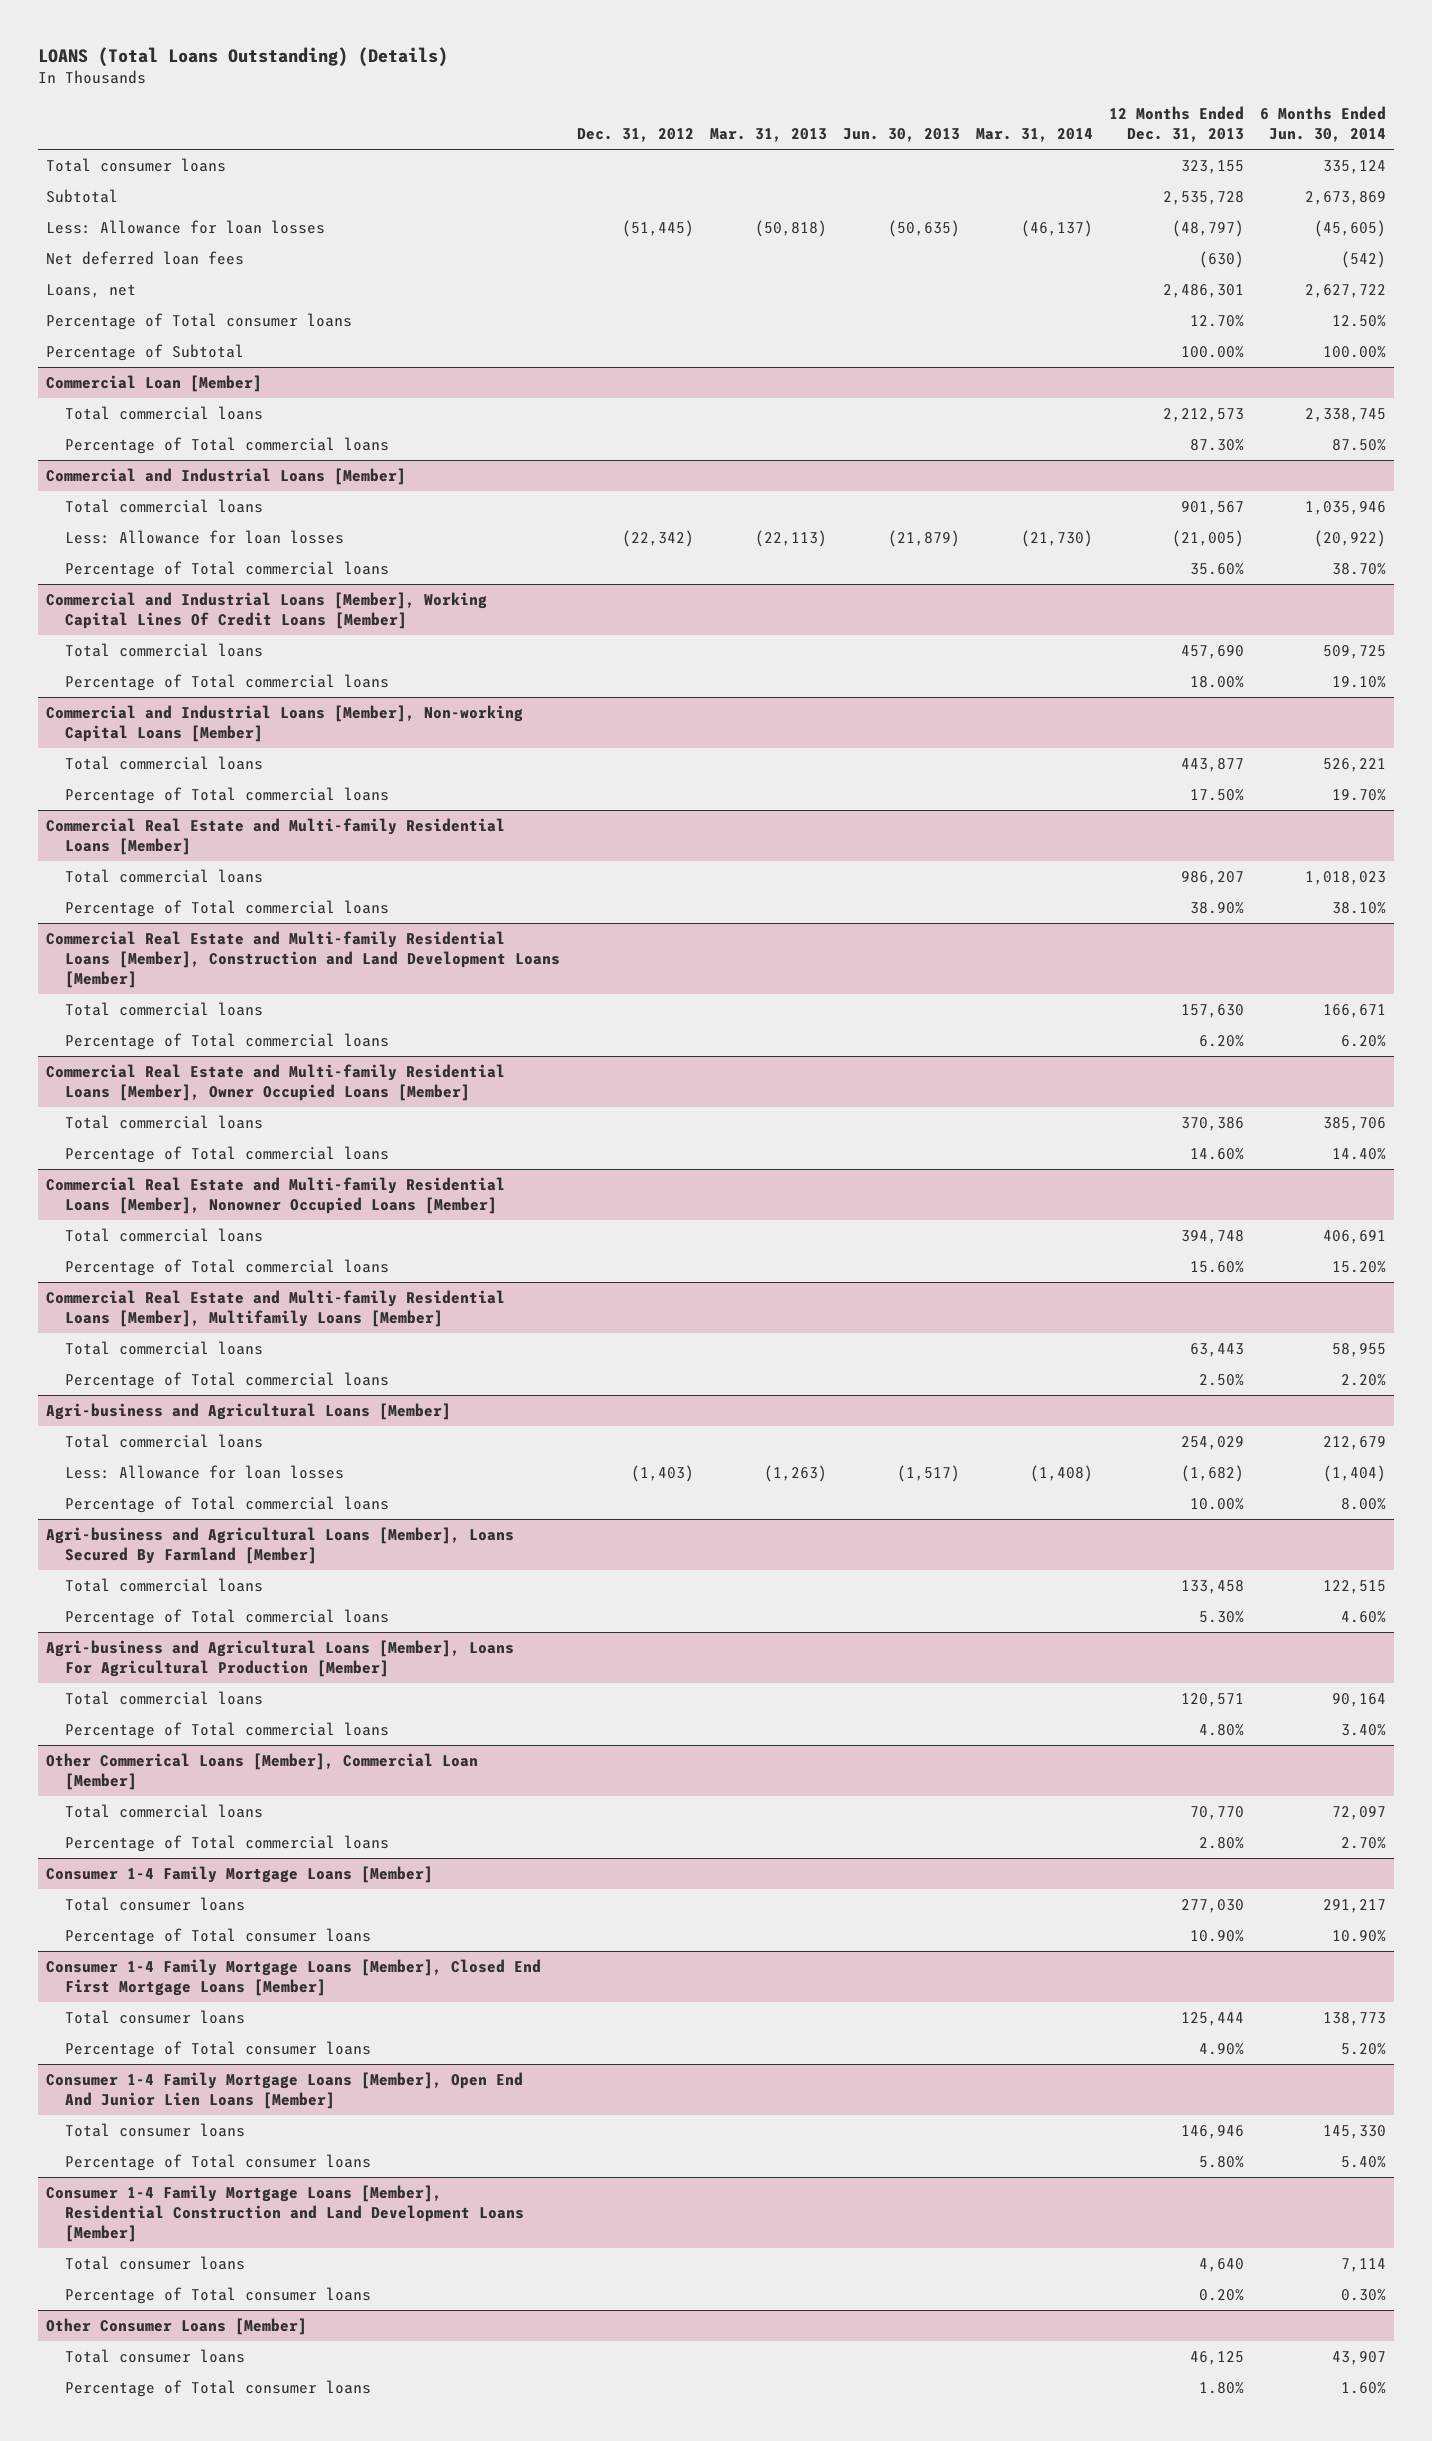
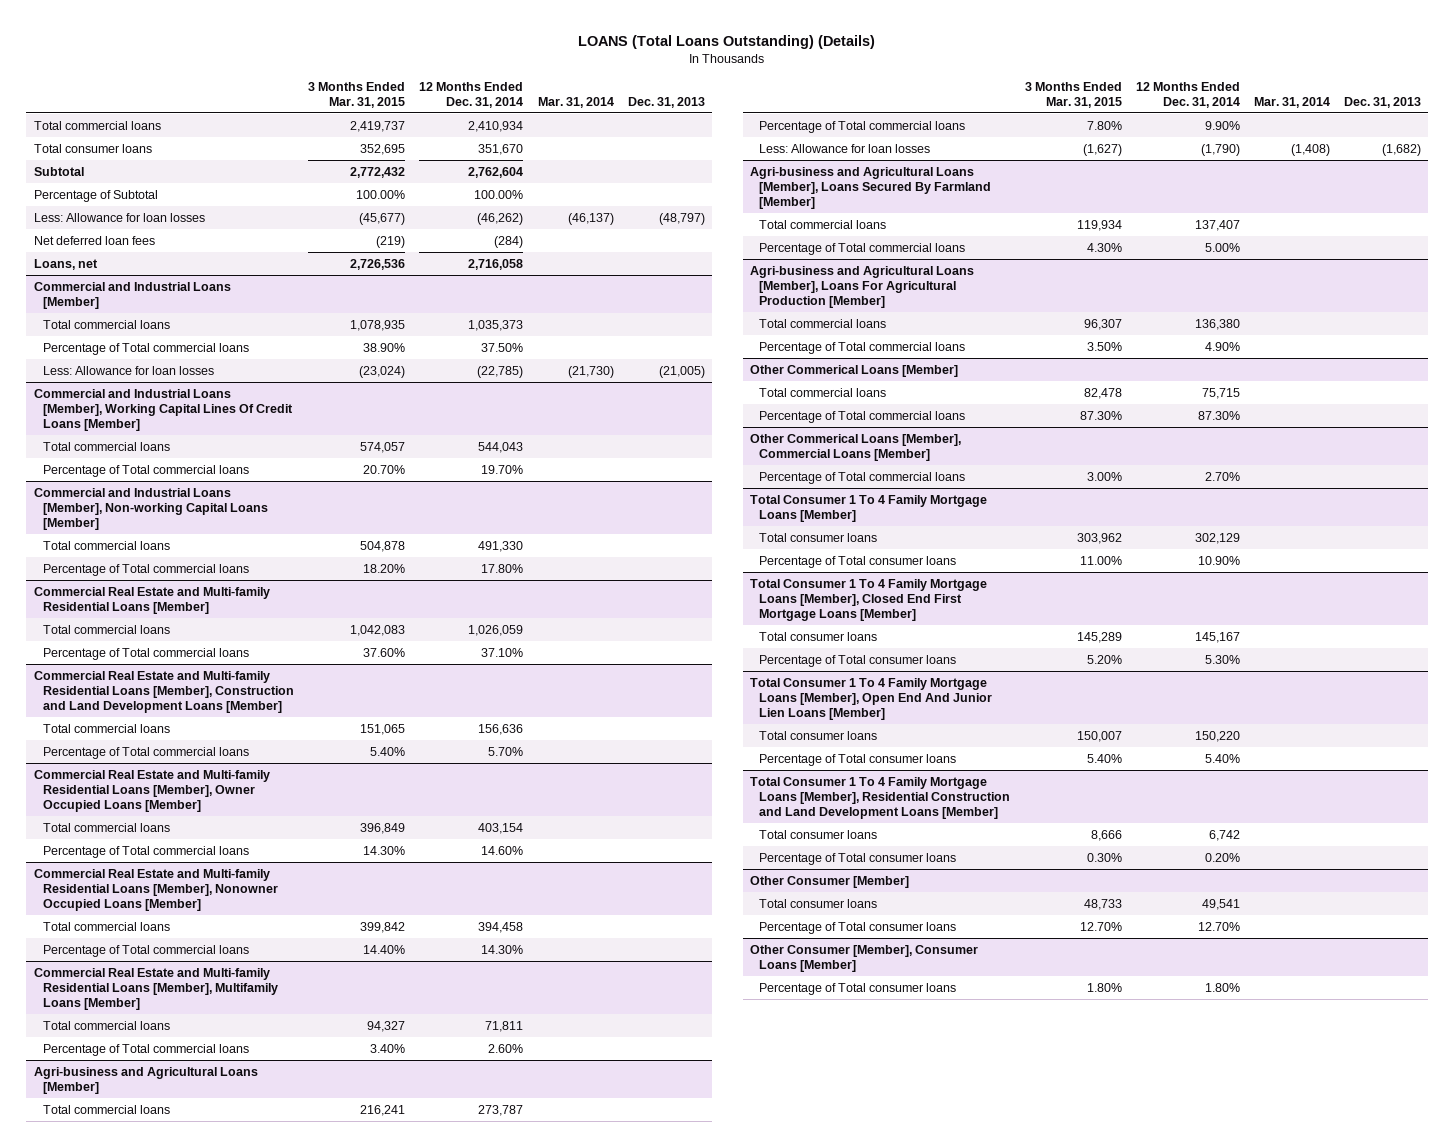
[576,128,694,143] Dec. 31, 2012 -> none
[709,128,827,143] Mar. 31, 2013 -> none
[842,128,960,143] Jun. 30, 2013 -> none
[1108,106,1244,143] 12 Months Ended Dec. 31, 2013 -> none
[1259,106,1386,143] 6 Months Ended Jun. 30, 2014 -> none
none -> [308,81,406,108] 3 Months Ended Mar. 31, 2015
none -> [419,81,524,108] 12 Months Ended Dec. 31, 2014
none -> [627,96,705,108] Dec. 31, 2013
none -> [33,120,161,130] Total commercial loans
[46,343,245,361] Percentage of Subtotal -> [33,189,158,202] Percentage of Subtotal
[46,312,353,330] Percentage of Total consumer loans -> none
[46,374,263,392] Commercial Loan [Member] -> none
[65,405,264,420] Total commercial loans -> none
[65,436,390,454] Percentage of Total commercial loans -> none
[65,529,345,544] Less: Allowance for loan losses -> [42,365,214,375] Less: Allowance for loan losses
[65,1464,345,1479] Less: Allowance for loan losses -> [759,143,931,153] Less: Allowance for loan losses
[65,1803,264,1818] Total commercial loans -> none
none -> [750,364,959,377] Other Commerical Loans [Member]
none -> [759,387,887,397] Total commercial loans
none -> [759,410,966,423] Percentage of Total commercial loans
[46,1752,479,1790] Other Commerical Loans [Member], Commercial Loan [Member] -> [750,433,962,461] Other Commerical Loans [Member], Commercial Loans [Member]
[46,1865,434,1883] Consumer 1-4 Family Mortgage Loans [Member] -> [750,494,988,522] Total Consumer 1 To 4 Family Mortgage Loans [Member]
[46,1958,542,1996] Consumer 1-4 Family Mortgage Loans [Member], Closed End First Mortgage Loans [Member] -> [750,578,988,621] Total Consumer 1 To 4 Family Mortgage Loans [Member], Closed End First Mortgage Loans [Member]
[46,2071,524,2109] Consumer 1-4 Family Mortgage Loans [Member], Open End And Junior Lien Loans [Member] -> [750,677,993,720] Total Consumer 1 To 4 Family Mortgage Loans [Member], Open End And Junior Lien Loans [Member]
[46,2184,525,2242] Consumer 1-4 Family Mortgage Loans [Member], Residential Construction and Land Development Loans [Member] -> [750,776,1011,819] Total Consumer 1 To 4 Family Mortgage Loans [Member], Residential Construction and Land Development Loans [Member]
[65,2348,246,2363] Total consumer loans -> none
none -> [750,875,910,888] Other Consumer [Member]
none -> [759,898,878,908] Total consumer loans
none -> [759,921,957,934] Percentage of Total consumer loans
[46,2317,308,2335] Other Consumer Loans [Member] -> [750,944,979,972] Other Consumer [Member], Consumer Loans [Member]

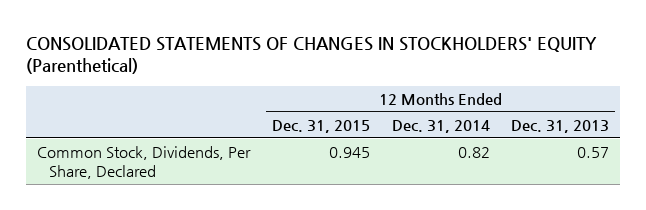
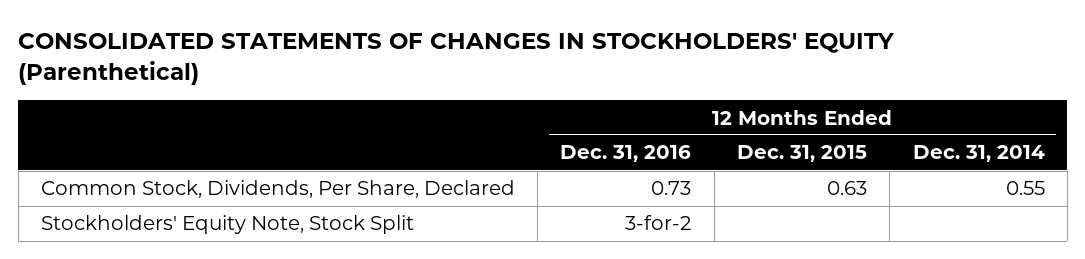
[511,119,610,133] Dec. 31, 2013 -> none
none -> [560,145,692,163] Dec. 31, 2016
[328,147,370,159] 0.945 -> [826,181,867,196] 0.63
[457,147,490,159] 0.82 -> [1005,181,1045,196] 0.55
none -> [40,215,414,235] Stockholders' Equity Note, Stock Split

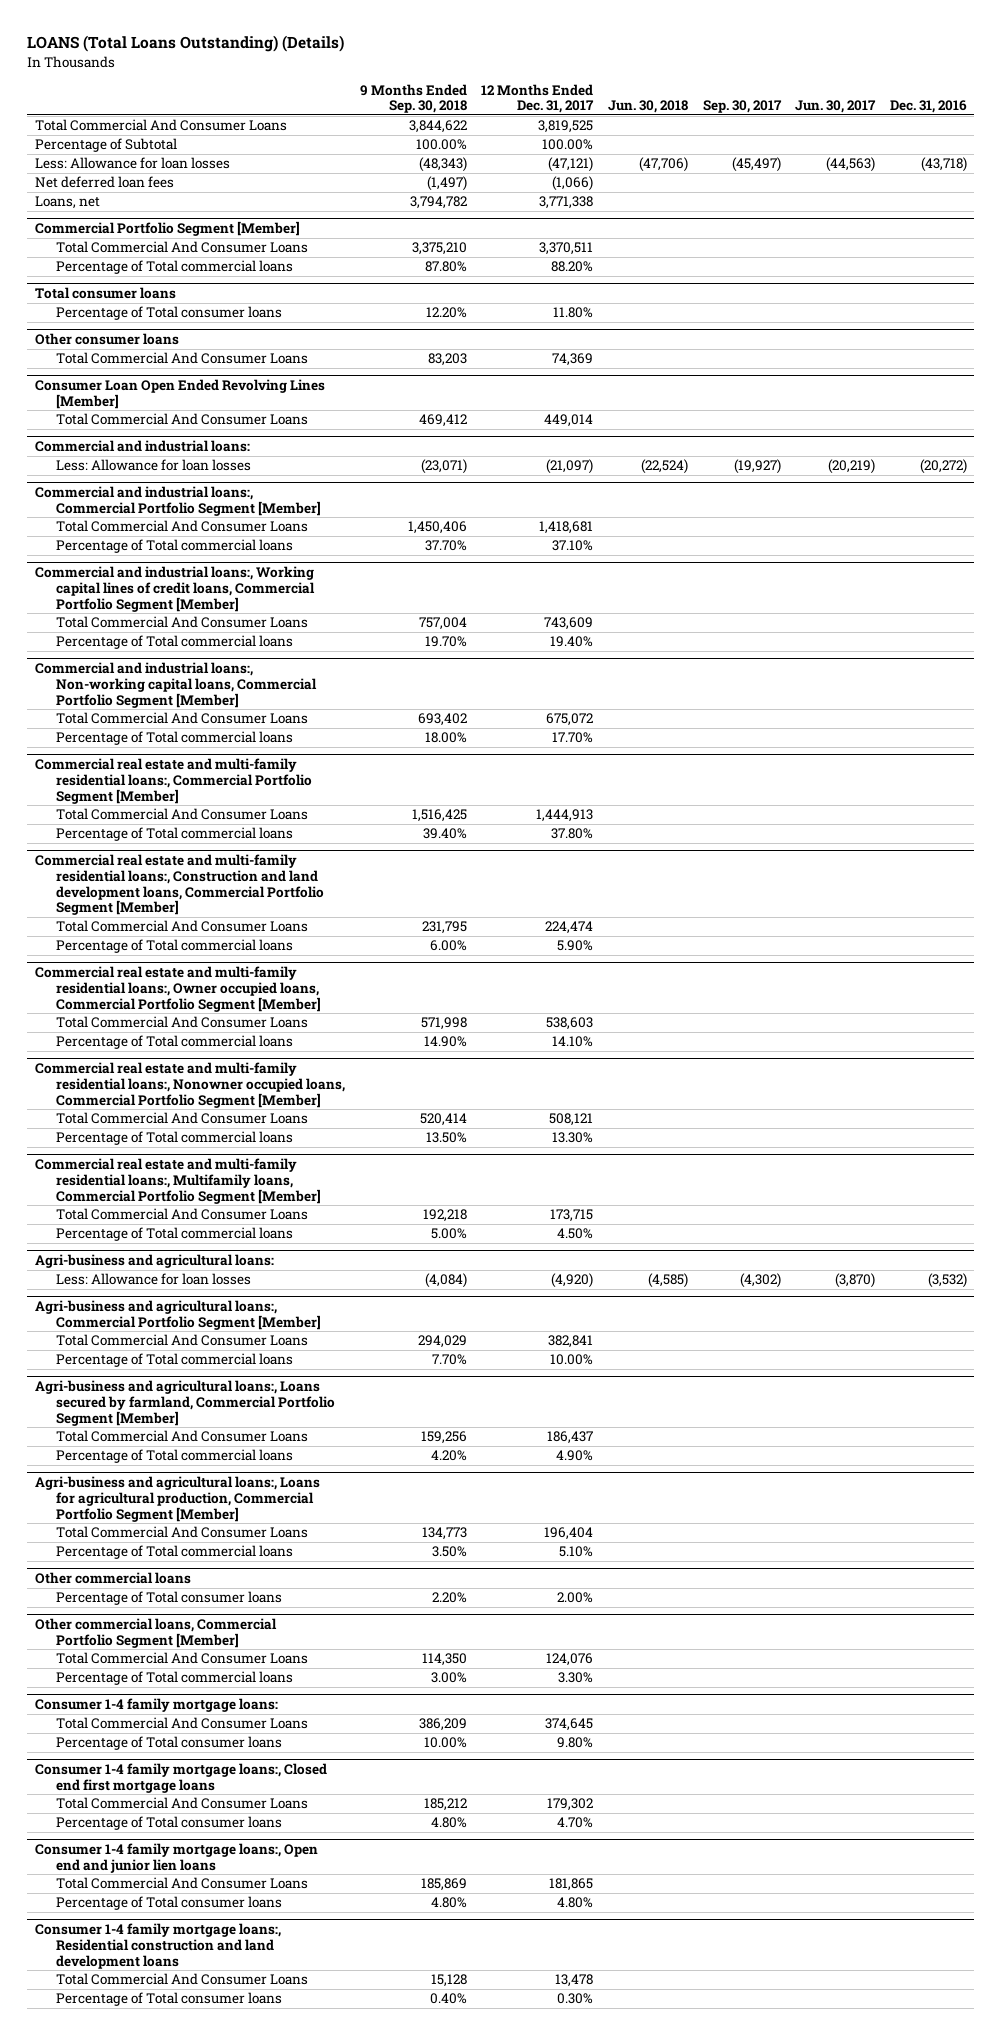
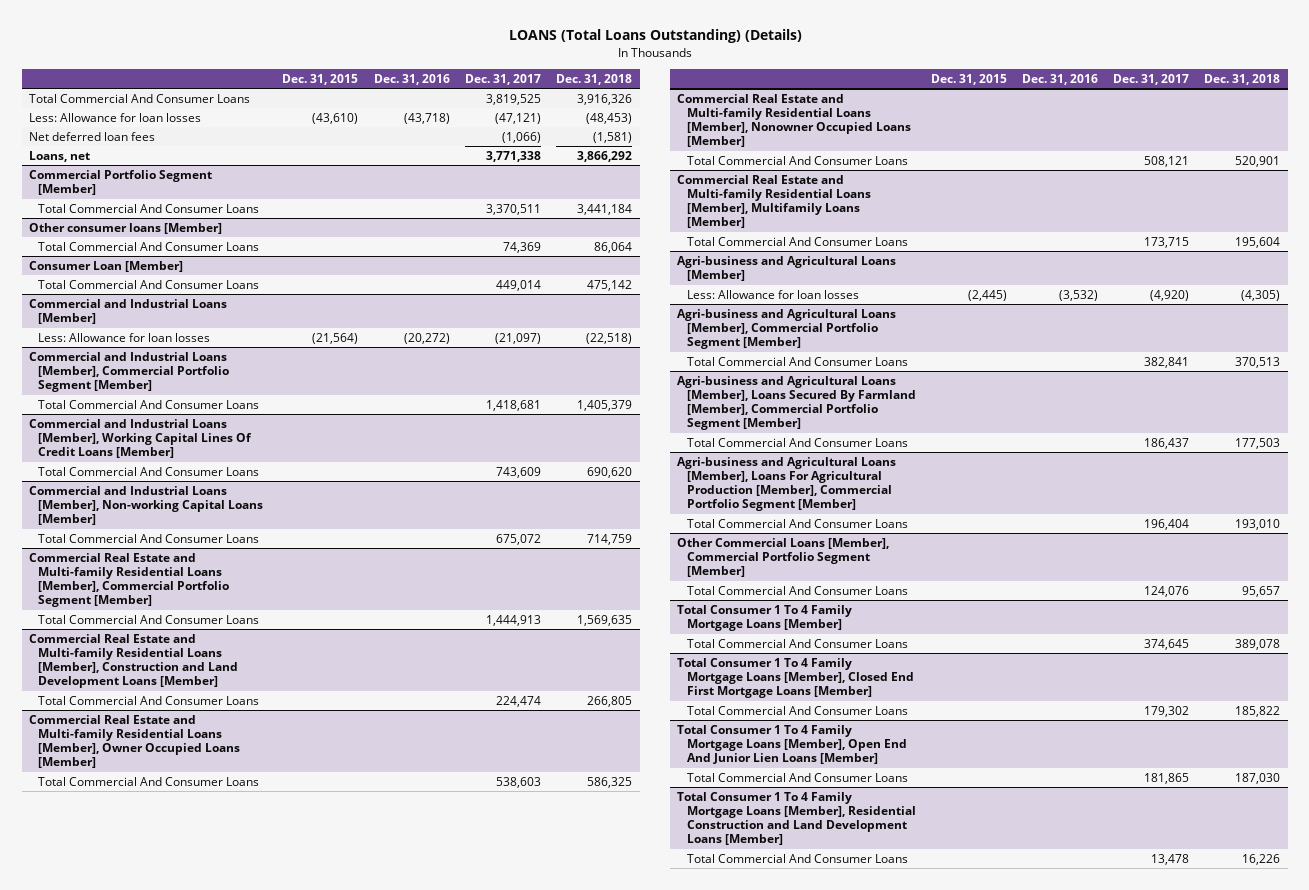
[359,83,467,114] 9 Months Ended Sep. 30, 2018 -> none
[481,83,595,114] 12 Months Ended Dec. 31, 2017 -> none
[608,100,689,114] Jun. 30, 2018 -> none
[702,100,782,114] Sep. 30, 2017 -> none
[795,100,877,114] Jun. 30, 2017 -> none
none -> [282,73,359,85] Dec. 31, 2015
none -> [464,73,541,85] Dec. 31, 2017
none -> [555,73,632,85] Dec. 31, 2018
[34,138,177,153] Percentage of Subtotal -> none
[56,260,294,275] Percentage of Total commercial loans -> none
[34,287,176,300] Total consumer loans -> none
[56,306,283,321] Percentage of Total consumer loans -> none
[34,333,179,346] Other consumer loans -> [29,223,223,235] Other consumer loans [Member]
[34,379,325,409] Consumer Loan Open Ended Revolving Lines [Member] -> [29,261,184,273] Consumer Loan [Member]
[34,440,250,453] Commercial and industrial loans: -> [29,299,228,325] Commercial and Industrial Loans [Member]
[34,486,322,516] Commercial and industrial loans:, Commercial Portfolio Segment [Member] -> [29,352,230,393] Commercial and Industrial Loans [Member], Commercial Portfolio Segment [Member]
[56,539,294,554] Percentage of Total commercial loans -> none
[34,566,316,612] Commercial and industrial loans:, Working capital lines of credit loans, Commercial Portfolio Segment [Member] -> [29,419,253,459] Commercial and Industrial Loans [Member], Working Capital Lines Of Credit Loans [Member]
[56,635,294,650] Percentage of Total commercial loans -> none
[34,662,318,708] Commercial and industrial loans:, Non-working capital loans, Commercial Portfolio Segment [Member] -> [29,486,264,526] Commercial and Industrial Loans [Member], Non-working Capital Loans [Member]
[56,731,294,746] Percentage of Total commercial loans -> none
[34,758,313,804] Commercial real estate and multi-family residential loans:, Commercial Portfolio Segment [Member] -> [29,553,230,608] Commercial Real Estate and Multi-family Residential Loans [Member], Commercial Portfolio Segment [Member]
[56,827,294,842] Percentage of Total commercial loans -> none
[34,854,325,916] Commercial real estate and multi-family residential loans:, Construction and land development loans, Commercial Portfolio Segment [Member] -> [29,634,239,689] Commercial Real Estate and Multi-family Residential Loans [Member], Construction and Land Development Loans [Member]
[56,939,294,954] Percentage of Total commercial loans -> none
[34,966,322,1012] Commercial real estate and multi-family residential loans:, Owner occupied loans, Commercial Portfolio Segment [Member] -> [29,715,241,769] Commercial Real Estate and Multi-family Residential Loans [Member], Owner Occupied Loans [Member]
[56,1035,294,1050] Percentage of Total commercial loans -> none
[34,1062,346,1108] Commercial real estate and multi-family residential loans:, Nonowner occupied loans, Commercial Portfolio Segment [Member] -> [677,94,911,148] Commercial Real Estate and Multi-family Residential Loans [Member], Nonowner Occupied Loans [Member]
[56,1131,294,1146] Percentage of Total commercial loans -> none
[34,1158,322,1204] Commercial real estate and multi-family residential loans:, Multifamily loans, Commercial Portfolio Segment [Member] -> [677,175,871,229] Commercial Real Estate and Multi-family Residential Loans [Member], Multifamily Loans [Member]
[56,1227,294,1242] Percentage of Total commercial loans -> none
[34,1254,274,1269] Agri-business and agricultural loans: -> [677,256,897,282] Agri-business and Agricultural Loans [Member]
[34,1300,322,1330] Agri-business and agricultural loans:, Commercial Portfolio Segment [Member] -> [677,309,897,350] Agri-business and Agricultural Loans [Member], Commercial Portfolio Segment [Member]
[56,1353,294,1368] Percentage of Total commercial loans -> none
[34,1380,336,1426] Agri-business and agricultural loans:, Loans secured by farmland, Commercial Portfolio Segment [Member] -> [677,376,916,431] Agri-business and Agricultural Loans [Member], Loans Secured By Farmland [Member], Commercial Portfolio Segment [Member]
[56,1449,294,1464] Percentage of Total commercial loans -> none
[34,1476,320,1522] Agri-business and agricultural loans:, Loans for agricultural production, Commercial Portfolio Segment [Member] -> [677,457,897,512] Agri-business and Agricultural Loans [Member], Loans For Agricultural Production [Member], Commercial Portfolio Segment [Member]
[56,1545,294,1560] Percentage of Total commercial loans -> none
[34,1572,191,1585] Other commercial loans -> none
[56,1591,283,1606] Percentage of Total consumer loans -> none
[34,1618,277,1648] Other commercial loans, Commercial Portfolio Segment [Member] -> [677,538,890,578] Other Commercial Loans [Member], Commercial Portfolio Segment [Member]
[56,1671,294,1686] Percentage of Total commercial loans -> none
[34,1698,278,1713] Consumer 1-4 family mortgage loans: -> [677,605,853,632] Total Consumer 1 To 4 Family Mortgage Loans [Member]
[56,1736,283,1751] Percentage of Total consumer loans -> none
[34,1763,327,1793] Consumer 1-4 family mortgage loans:, Closed end first mortgage loans -> [677,658,914,699] Total Consumer 1 To 4 Family Mortgage Loans [Member], Closed End First Mortgage Loans [Member]
[56,1816,283,1831] Percentage of Total consumer loans -> none
[34,1843,318,1873] Consumer 1-4 family mortgage loans:, Open end and junior lien loans -> [677,725,907,765] Total Consumer 1 To 4 Family Mortgage Loans [Member], Open End And Junior Lien Loans [Member]
[56,1896,283,1911] Percentage of Total consumer loans -> none
[34,1923,281,1969] Consumer 1-4 family mortgage loans:, Residential construction and land development loans -> [677,792,916,846] Total Consumer 1 To 4 Family Mortgage Loans [Member], Residential Construction and Land Development Loans [Member]
[56,1992,283,2007] Percentage of Total consumer loans -> none

